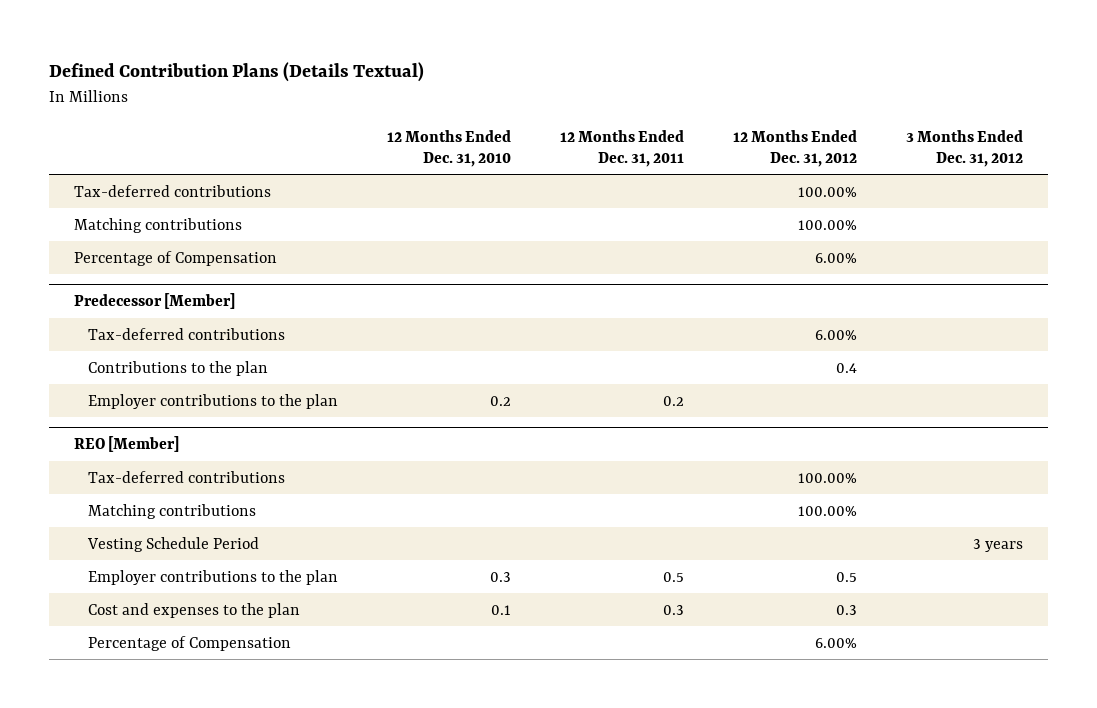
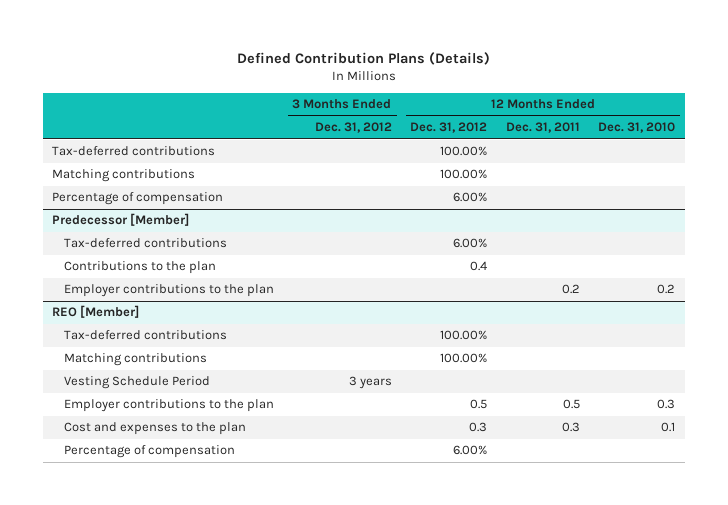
[49,62,425,83] Defined Contribution Plans (Details Textual) -> [236,51,490,65] Defined Contribution Plans (Details)
[73,250,277,266] Percentage of Compensation -> [52,192,224,206] Percentage of compensation
[87,635,291,651] Percentage of Compensation -> [64,445,236,459] Percentage of compensation

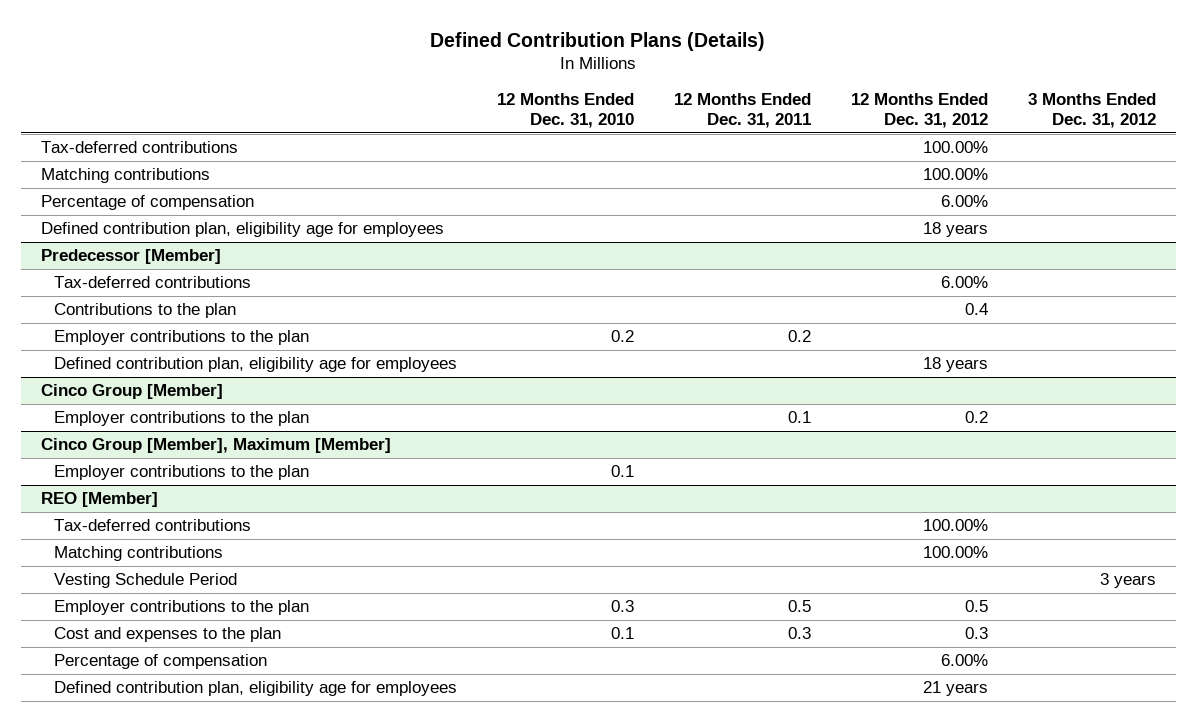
none -> [40,222,444,238] Defined contribution plan, eligibility age for employees
none -> [53,357,457,373] Defined contribution plan, eligibility age for employees
none -> [40,384,223,400] Cinco Group [Member]
none -> [53,411,309,427] Employer contributions to the plan
none -> [40,438,391,454] Cinco Group [Member], Maximum [Member]
none -> [53,465,309,481] Employer contributions to the plan
none -> [53,681,457,697] Defined contribution plan, eligibility age for employees

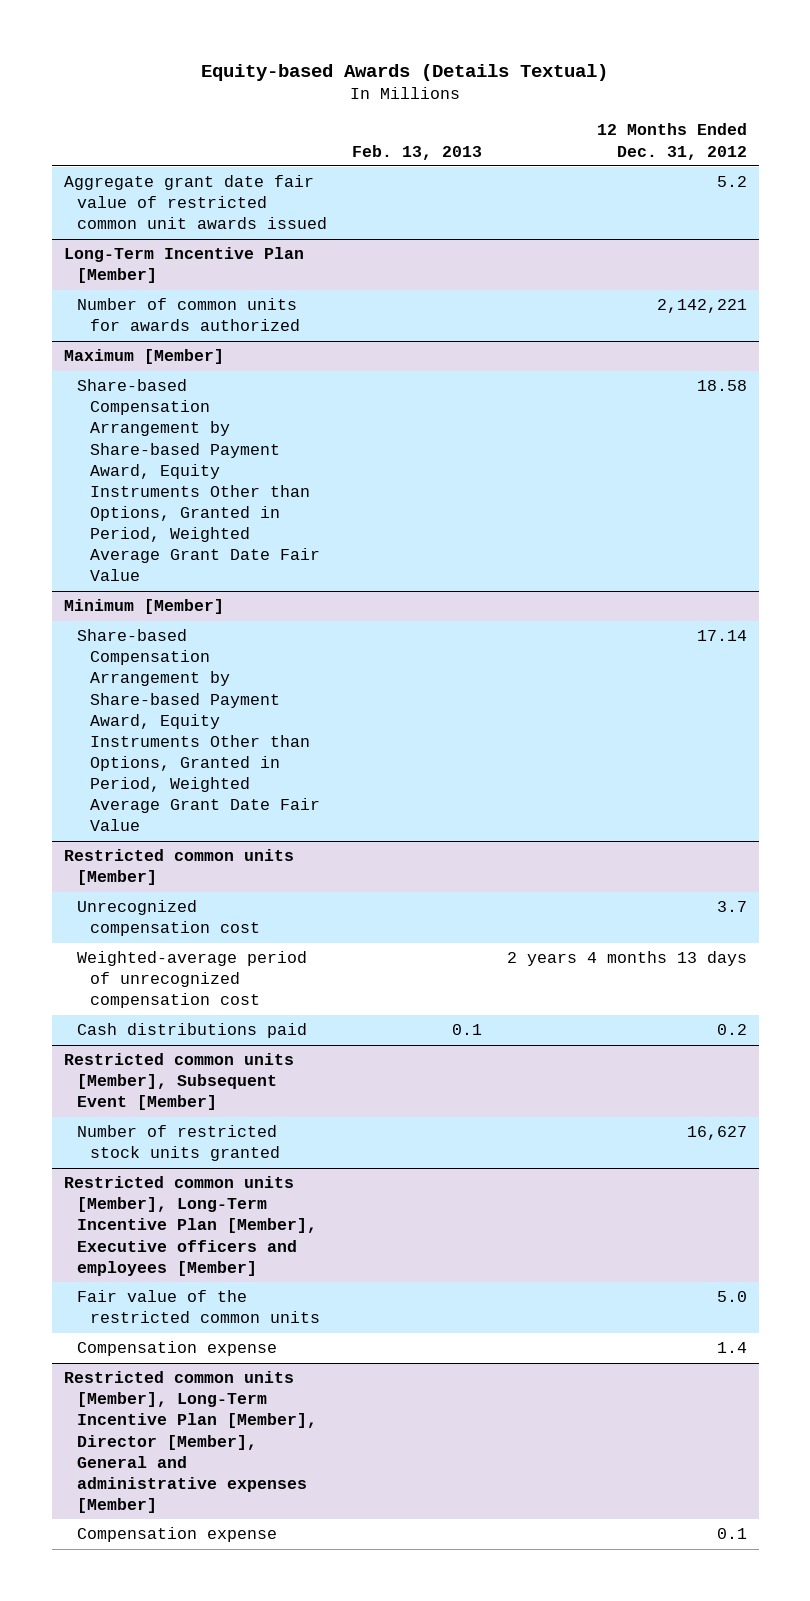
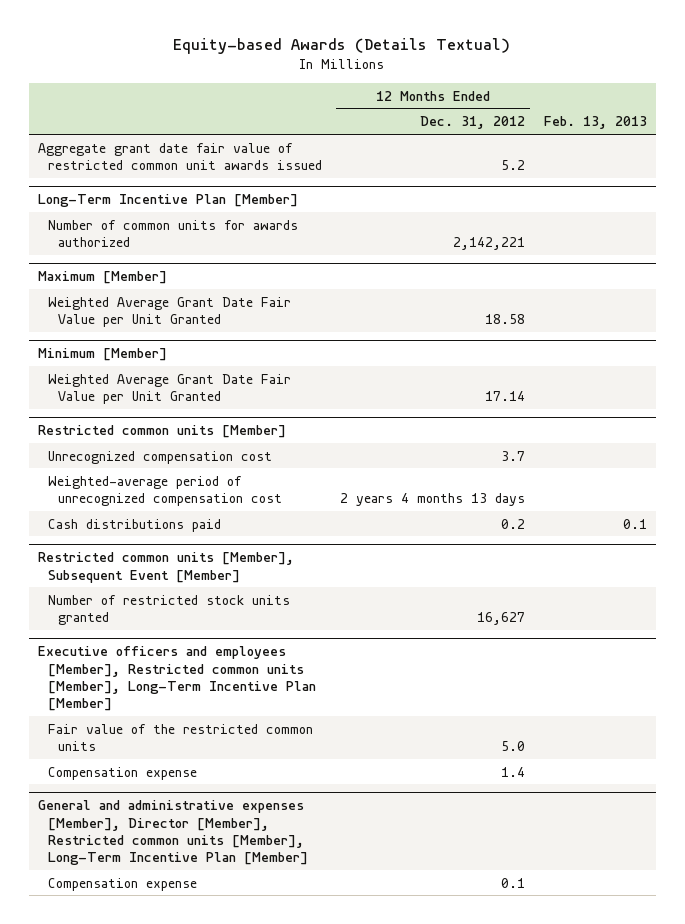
[76,379,320,582] Share-based Compensation Arrangement by Share-based Payment Award, Equity Instruments Other than Options, Granted in Period, Weighted Average Grant Date Fair Value -> [48,296,292,327] Weighted Average Grant Date Fair Value per Unit Granted
[76,629,320,832] Share-based Compensation Arrangement by Share-based Payment Award, Equity Instruments Other than Options, Granted in Period, Weighted Average Grant Date Fair Value -> [48,373,292,404] Weighted Average Grant Date Fair Value per Unit Granted
[63,1176,317,1276] Restricted common units [Member], Long-Term Incentive Plan [Member], Executive officers and employees [Member] -> [37,646,317,712] Executive officers and employees [Member], Restricted common units [Member], Long-Term Incentive Plan [Member]
[63,1371,317,1513] Restricted common units [Member], Long-Term Incentive Plan [Member], Director [Member], General and administrative expenses [Member] -> [37,800,309,866] General and administrative expenses [Member], Director [Member], Restricted common units [Member], Long-Term Incentive Plan [Member]

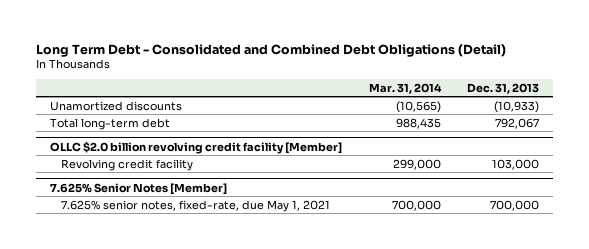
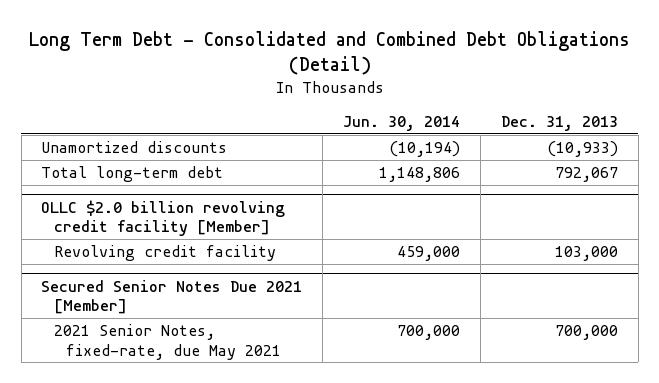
[368,83,442,95] Mar. 31, 2014 -> none
none -> [343,116,461,132] Jun. 30, 2014
[49,182,227,195] 7.625% Senior Notes [Member] -> none
none -> [41,279,303,315] Secured Senior Notes Due 2021 [Member]
[61,199,331,212] 7.625% senior notes, fixed-rate, due May 1, 2021 -> [53,323,281,360] 2021 Senior Notes, fixed-rate, due May 2021

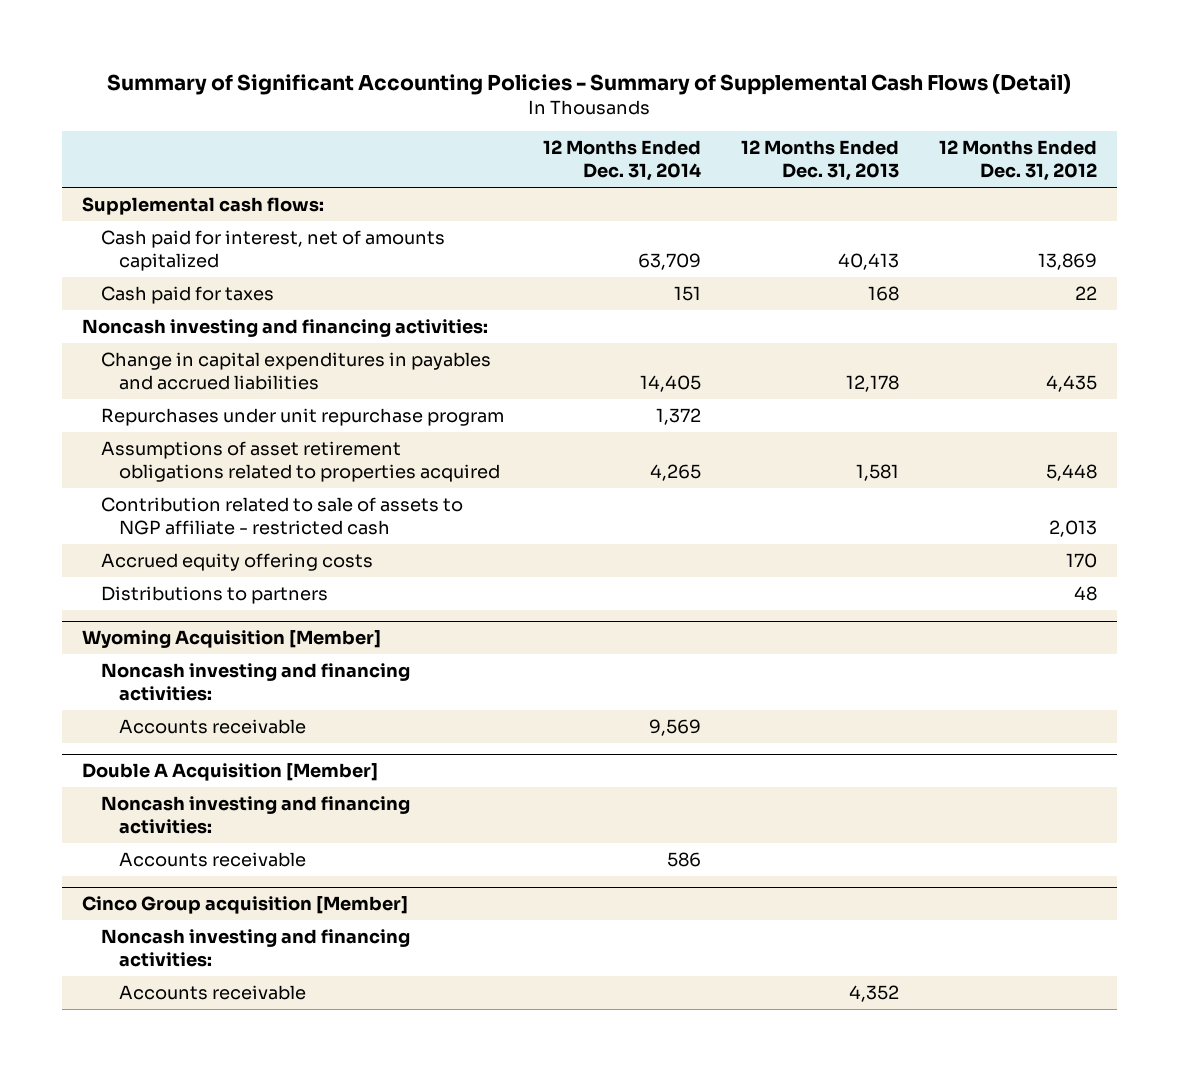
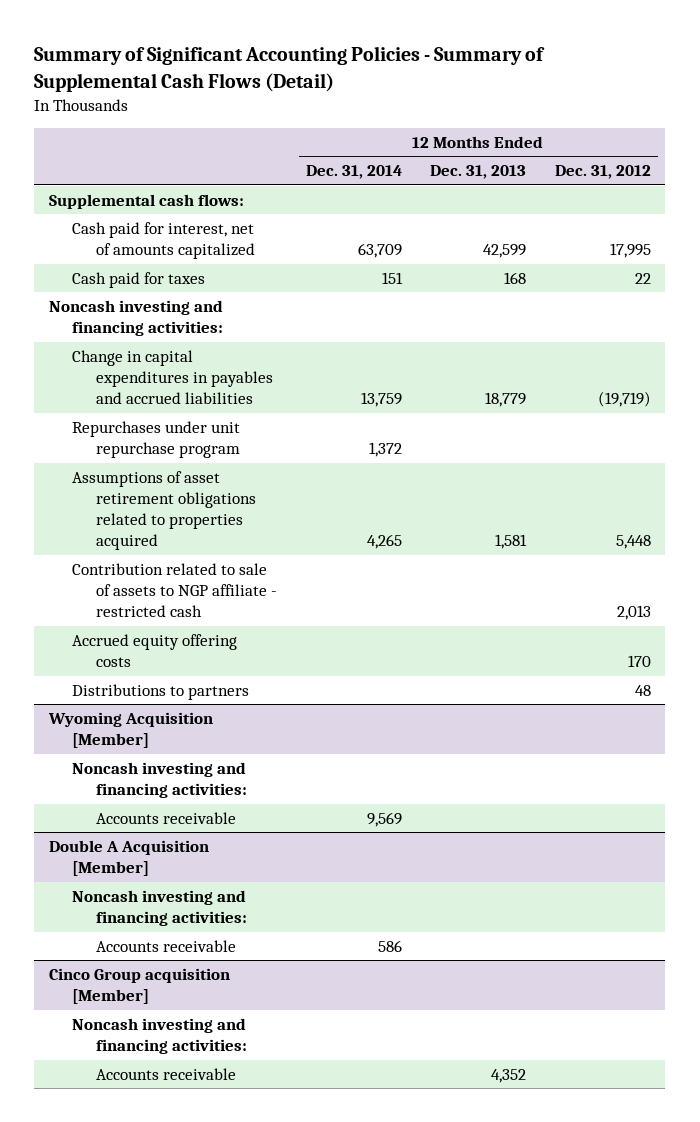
[838,253,900,271] 40,413 -> [483,244,527,259] 42,599
[1038,253,1098,271] 13,869 -> [610,243,652,259] 17,995
[640,375,702,393] 14,405 -> [360,392,402,408] 13,759
[846,375,900,393] 12,178 -> [485,392,527,408] 18,779
[1046,375,1098,393] 4,435 -> [598,391,652,408] (19,719)

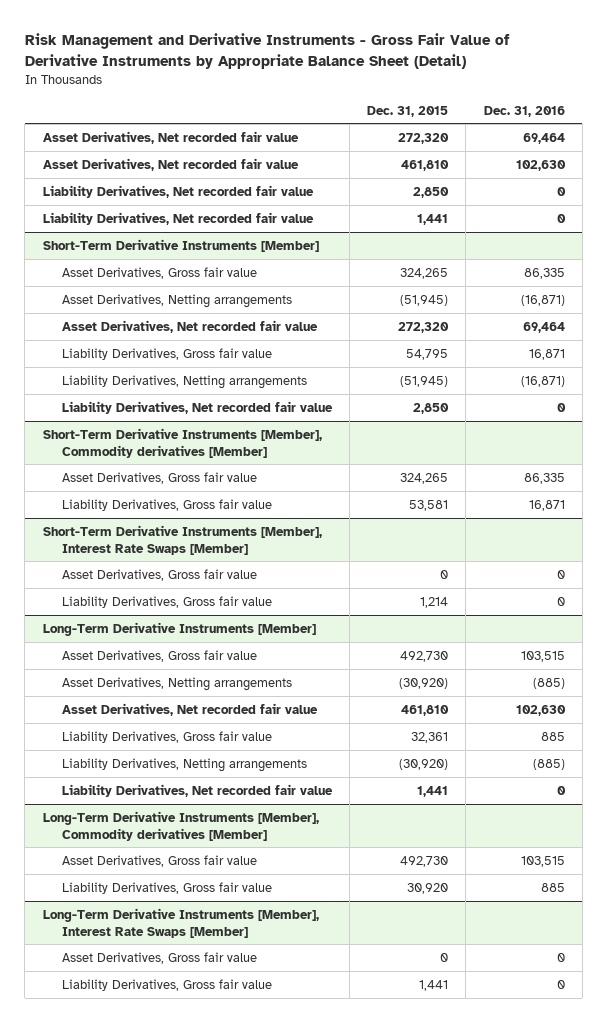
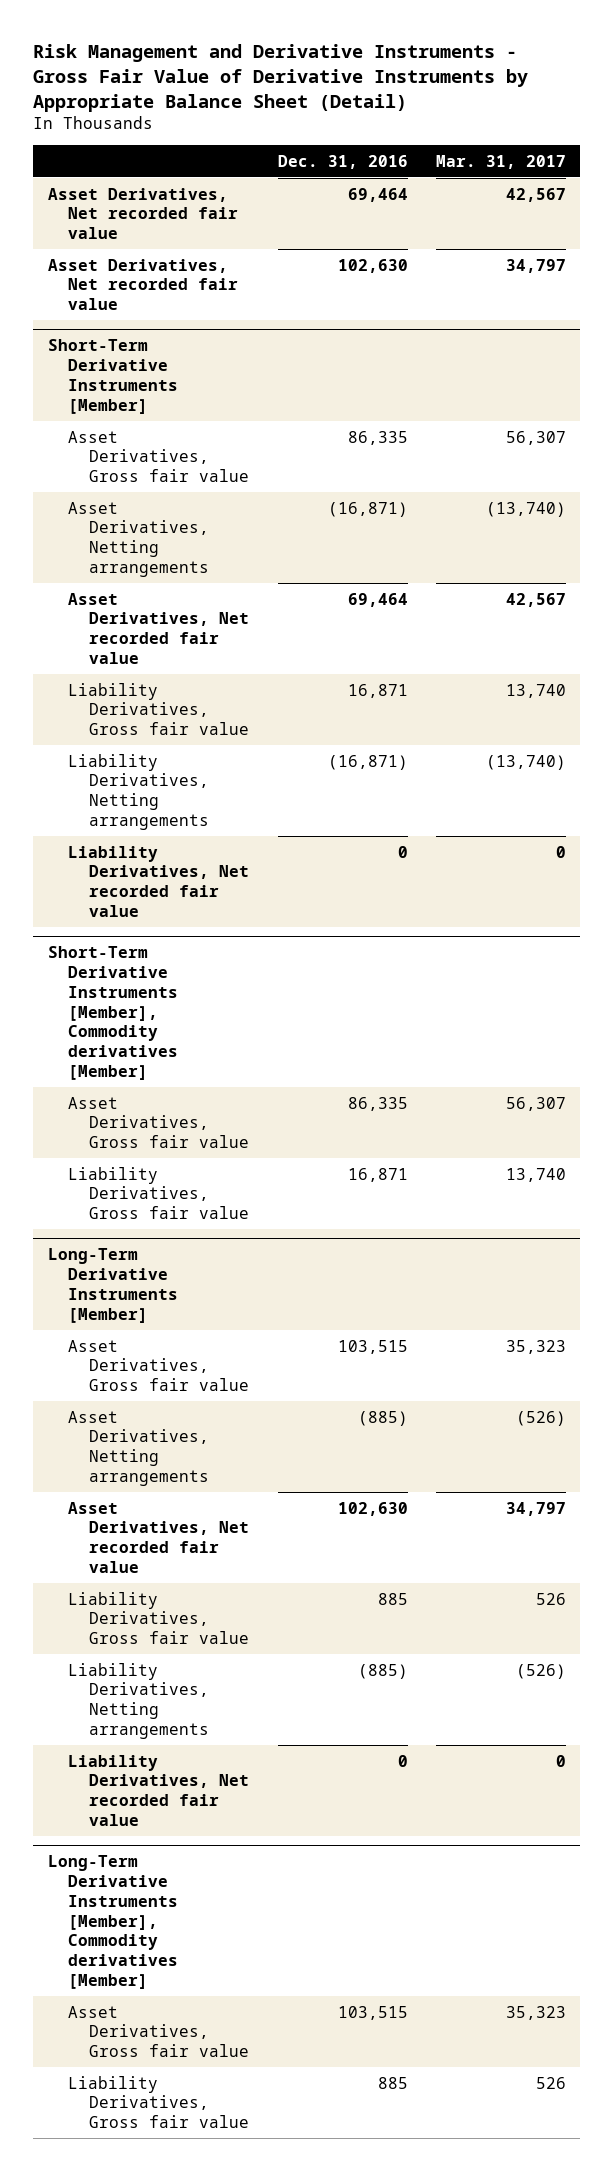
[367,105,449,117] Dec. 31, 2015 -> none
none -> [436,154,567,169] Mar. 31, 2017
[42,184,314,198] Liability Derivatives, Net recorded fair value -> none
[42,211,314,225] Liability Derivatives, Net recorded fair value -> none
[42,524,322,555] Short-Term Derivative Instruments [Member], Interest Rate Swaps [Member] -> none
[61,568,257,581] Asset Derivatives, Gross fair value -> none
[61,595,272,608] Liability Derivatives, Gross fair value -> none
[42,907,319,938] Long-Term Derivative Instruments [Member], Interest Rate Swaps [Member] -> none
[61,951,257,964] Asset Derivatives, Gross fair value -> none
[61,978,272,991] Liability Derivatives, Gross fair value -> none

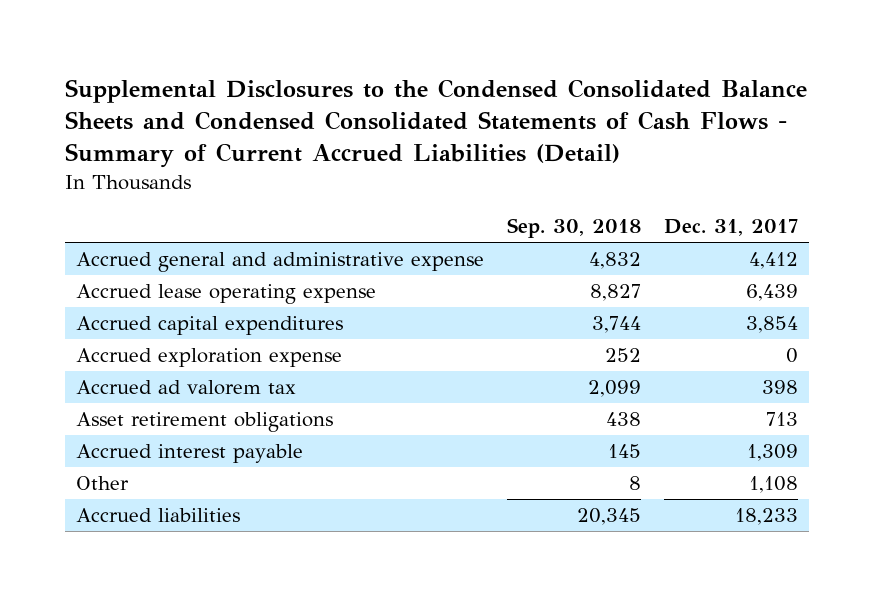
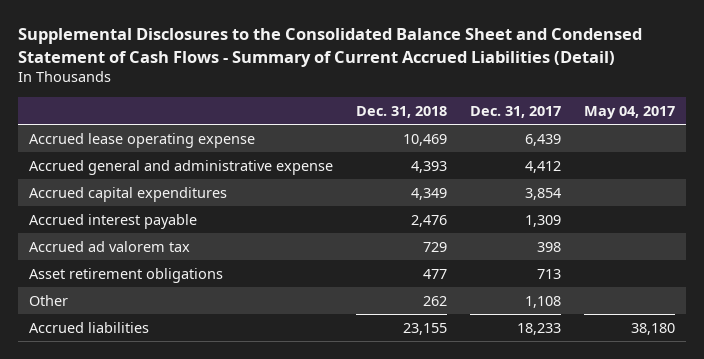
[64,78,807,169] Supplemental Disclosures to the Condensed Consolidated Balance Sheets and Condensed Consolidated Statements of Cash Flows - Summary of Current Accrued Liabilities (Detail) -> [17,28,642,67] Supplemental Disclosures to the Consolidated Balance Sheet and Condensed Statement of Cash Flows - Summary of Current Accrued Liabilities (Detail)
[506,218,641,239] Sep. 30, 2018 -> none
none -> [356,105,448,118] Dec. 31, 2018
none -> [583,105,675,119] May 04, 2017
[76,252,485,273] Accrued general and administrative expense -> [29,159,334,175] Accrued general and administrative expense
[76,348,343,368] Accrued exploration expense -> none
[76,444,304,464] Accrued interest payable -> [29,213,198,229] Accrued interest payable

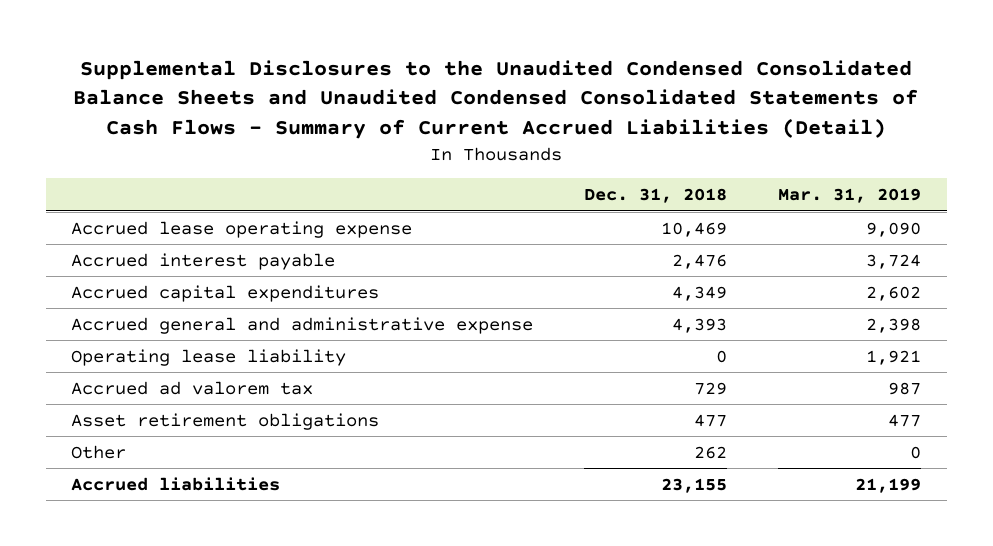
[17,28,642,67] Supplemental Disclosures to the Consolidated Balance Sheet and Condensed Statement of Cash Flows - Summary of Current Accrued Liabilities (Detail) -> [73,59,919,139] Supplemental Disclosures to the Unaudited Condensed Consolidated Balance Sheets and Unaudited Condensed Consolidated Statements of Cash Flows - Summary of Current Accrued Liabilities (Detail)
[469,105,561,118] Dec. 31, 2017 -> none
[583,105,675,119] May 04, 2017 -> none
none -> [778,188,922,204] Mar. 31, 2019
[29,186,228,202] Accrued capital expenditures -> [71,284,380,302] Accrued capital expenditures
[29,159,334,175] Accrued general and administrative expense -> [71,316,534,334] Accrued general and administrative expense
none -> [71,348,347,366] Operating lease liability

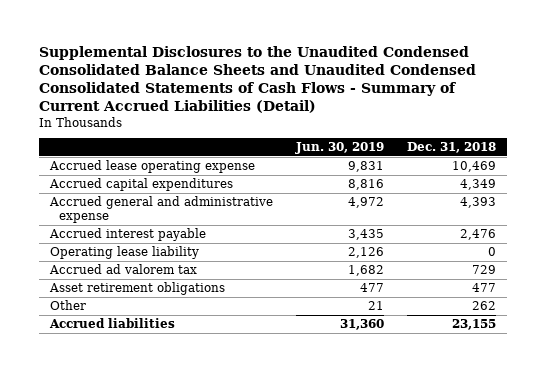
[778,188,922,204] Mar. 31, 2019 -> none
none -> [294,142,384,155] Jun. 30, 2019
[71,252,336,270] Accrued interest payable -> [49,228,207,242] Accrued interest payable

